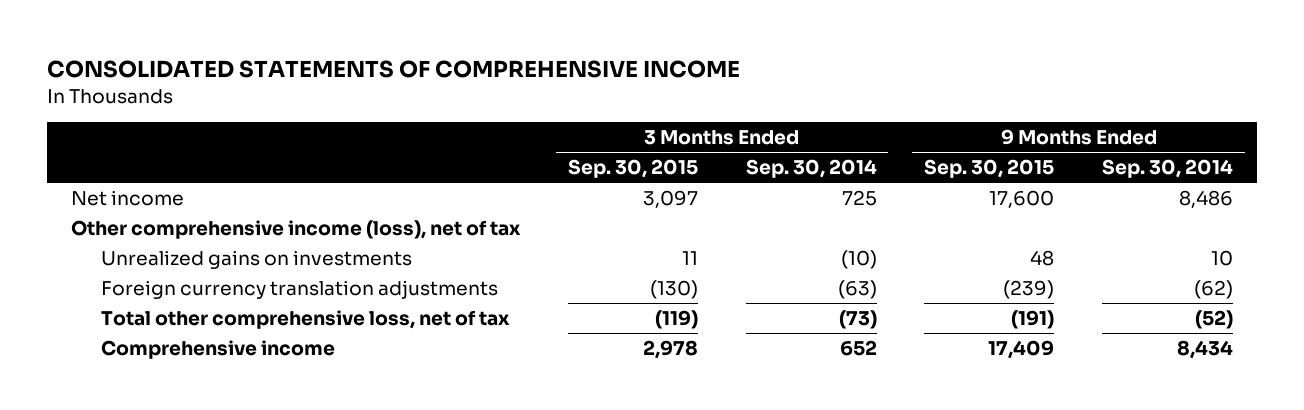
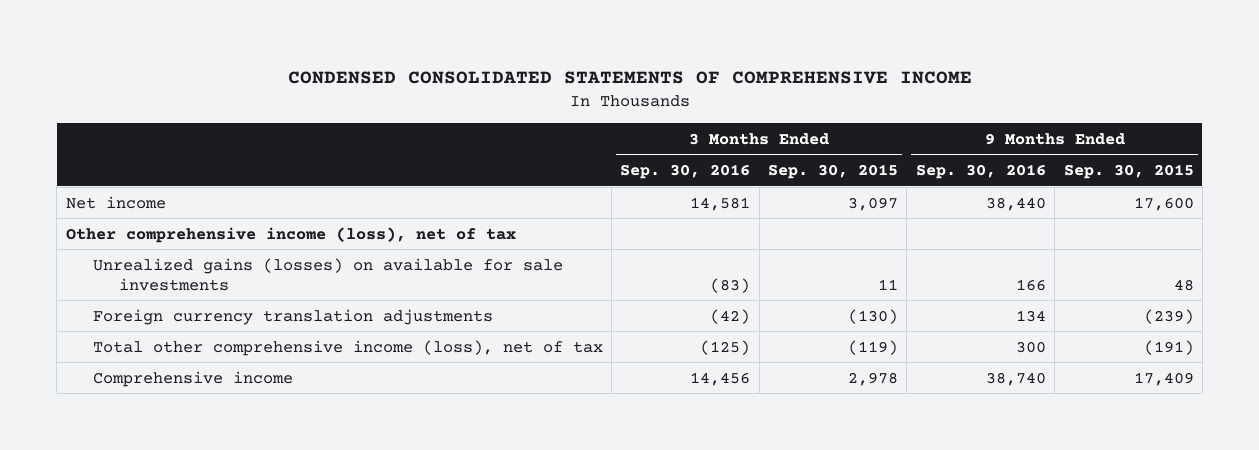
[47,60,741,79] CONSOLIDATED STATEMENTS OF COMPREHENSIVE INCOME -> [287,71,972,85] CONDENSED CONSOLIDATED STATEMENTS OF COMPREHENSIVE INCOME
[745,159,877,179] Sep. 30, 2014 -> none
[1101,159,1233,179] Sep. 30, 2014 -> none
none -> [620,164,751,180] Sep. 30, 2016
none -> [915,164,1046,180] Sep. 30, 2016
[100,250,412,270] Unrealized gains on investments -> [92,257,563,291] Unrealized gains (losses) on available for sale investments
[100,310,510,330] Total other comprehensive loss, net of tax -> [92,339,603,356] Total other comprehensive income (loss), net of tax

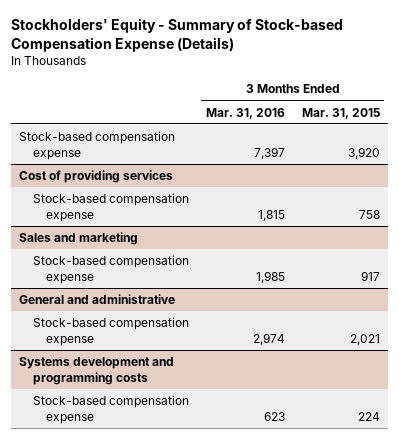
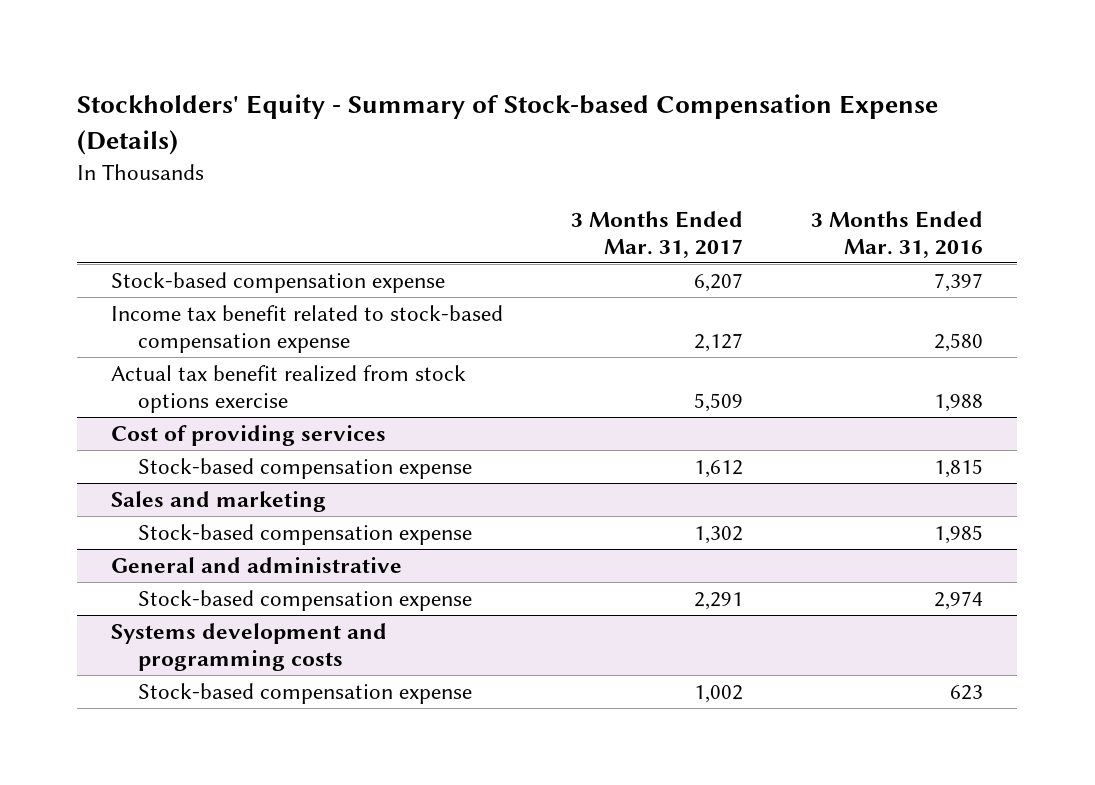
[301,107,380,119] Mar. 31, 2015 -> none
none -> [571,210,744,258] 3 Months Ended Mar. 31, 2017
none -> [111,305,504,353] Income tax benefit related to stock-based compensation expense
none -> [111,365,467,413] Actual tax benefit realized from stock options exercise

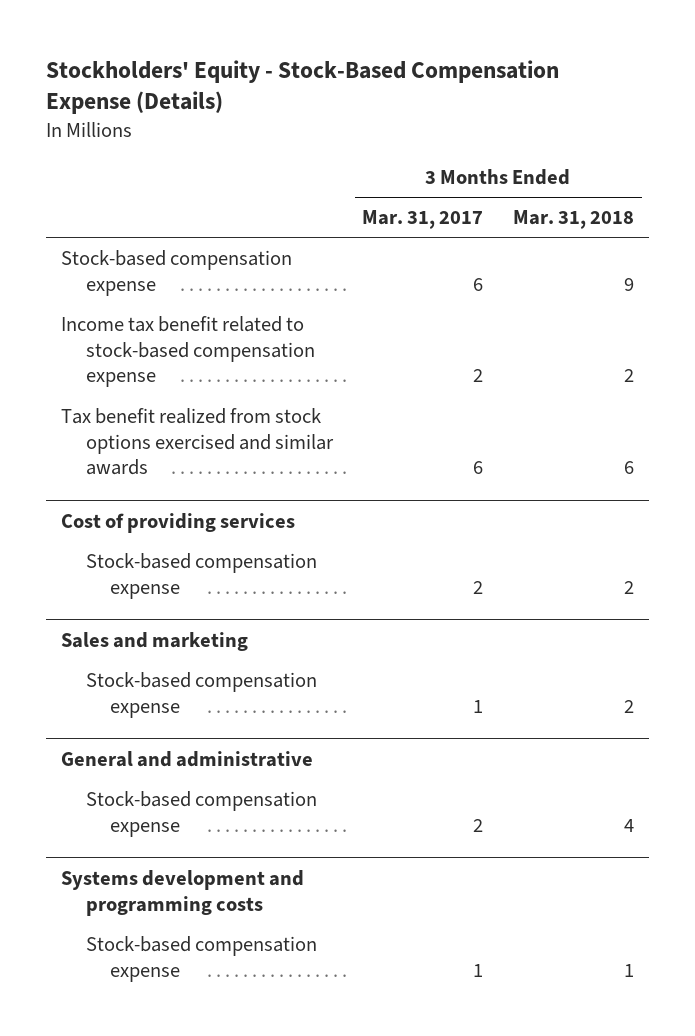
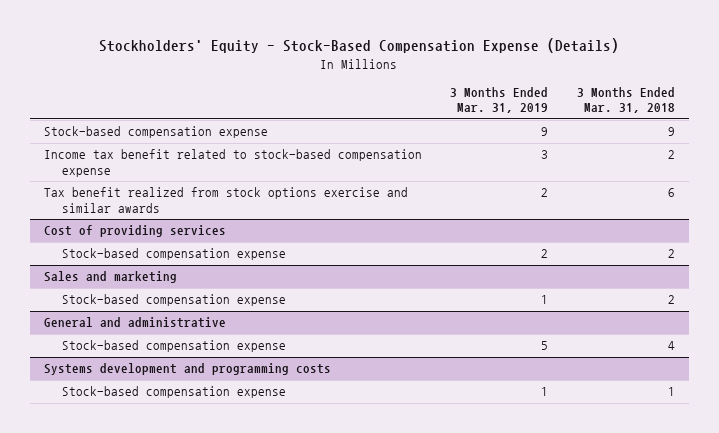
[362,210,484,230] Mar. 31, 2017 -> none
none -> [450,87,549,114] 3 Months Ended Mar. 31, 2019
[61,407,334,476] Tax benefit realized from stock options exercised and similar awards -> [44,187,409,213] Tax benefit realized from stock options exercise and similar awards

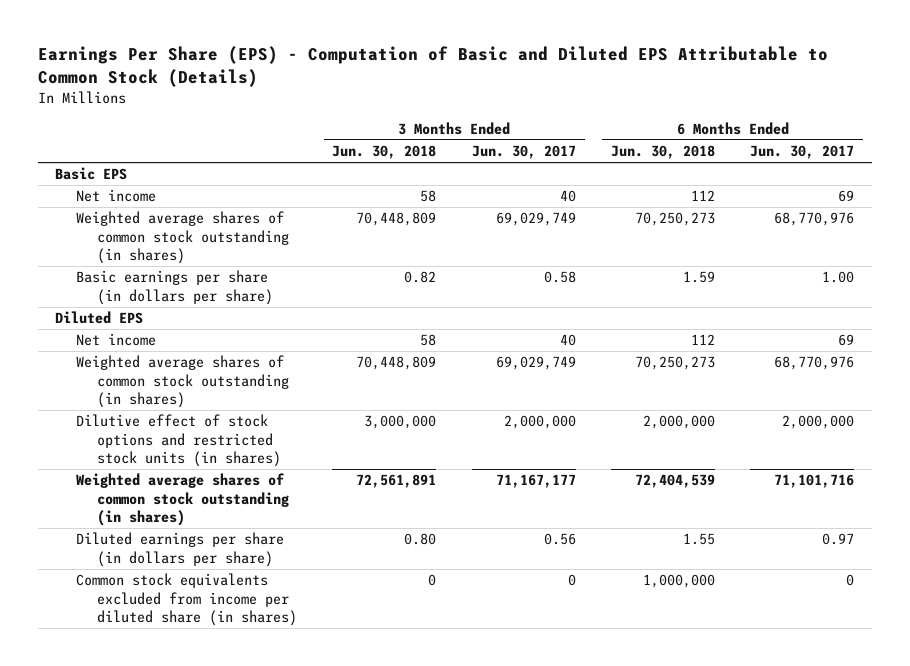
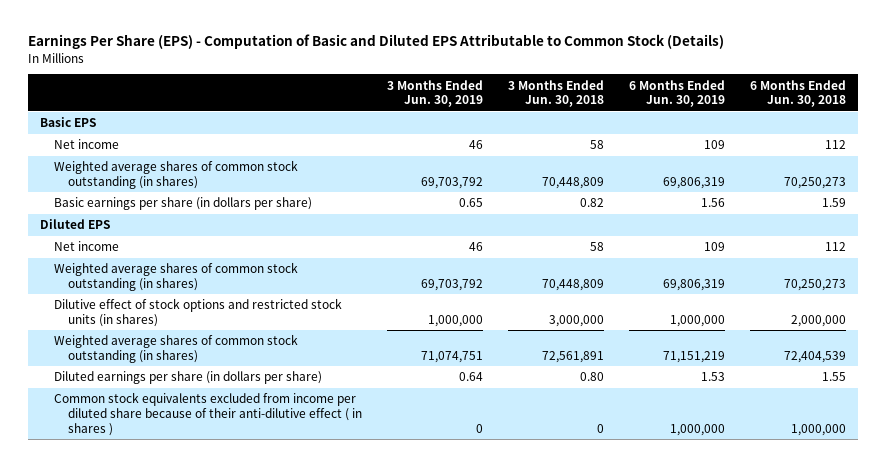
[471,145,576,160] Jun. 30, 2017 -> none
[750,145,855,160] Jun. 30, 2017 -> none
none -> [387,79,484,108] 3 Months Ended Jun. 30, 2019
none -> [628,79,725,108] 6 Months Ended Jun. 30, 2019
[76,573,298,626] Common stock equivalents excluded from income per diluted share (in shares) -> [54,392,363,436] Common stock equivalents excluded from income per diluted share because of their anti-dilutive effect ( in shares )

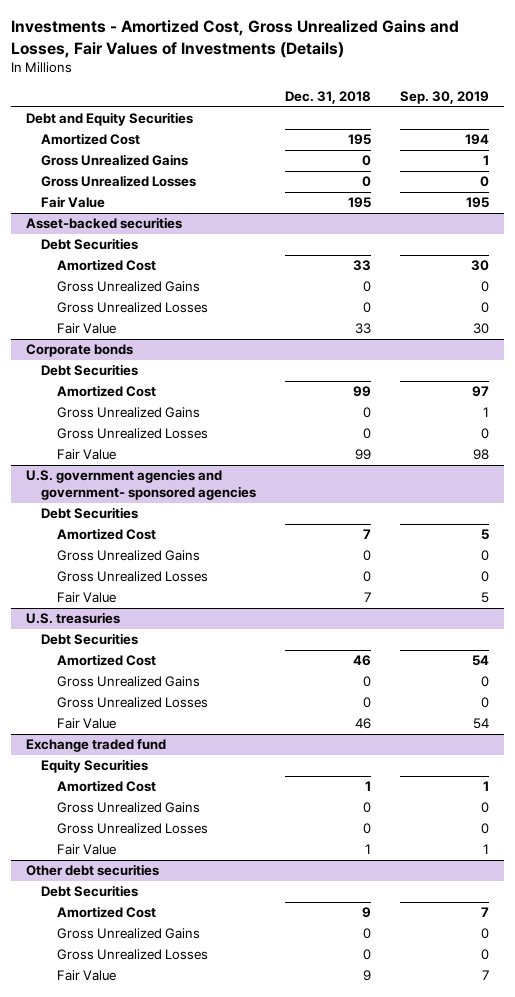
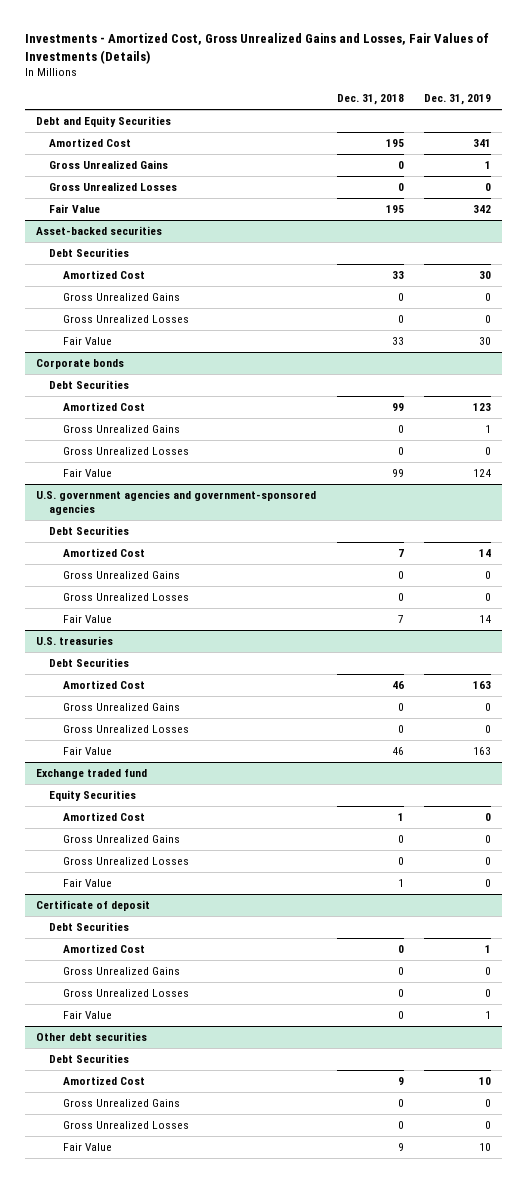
[400,91,490,105] Sep. 30, 2019 -> none
none -> [424,94,492,106] Dec. 31, 2019
[25,469,257,500] U.S. government agencies and government- sponsored agencies -> [35,489,316,515] U.S. government agencies and government-sponsored agencies
none -> [35,899,150,911] Certificate of deposit
none -> [49,921,130,931] Debt Securities
none -> [63,943,146,953] Amortized Cost
none -> [63,966,181,975] Gross Unrealized Gains
none -> [63,988,190,997] Gross Unrealized Losses
none -> [63,1010,113,1019] Fair Value

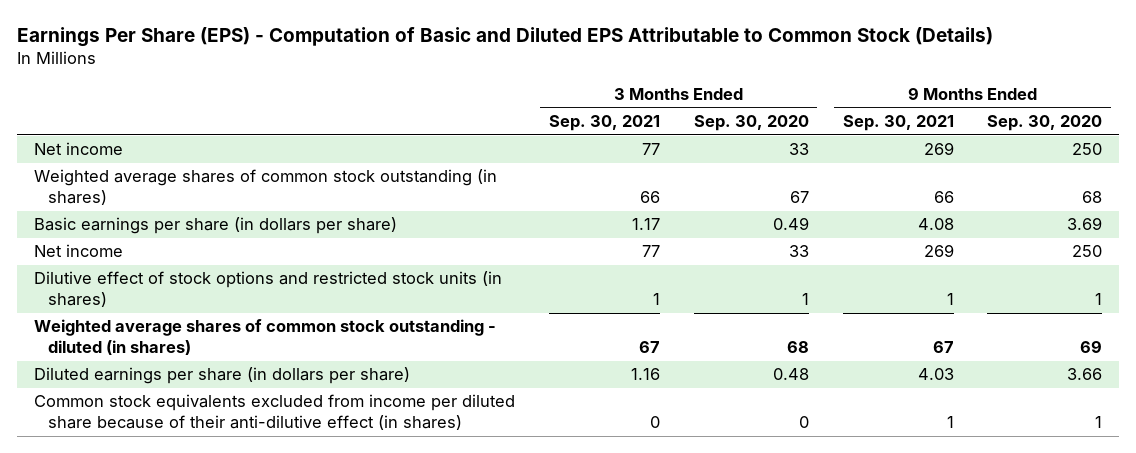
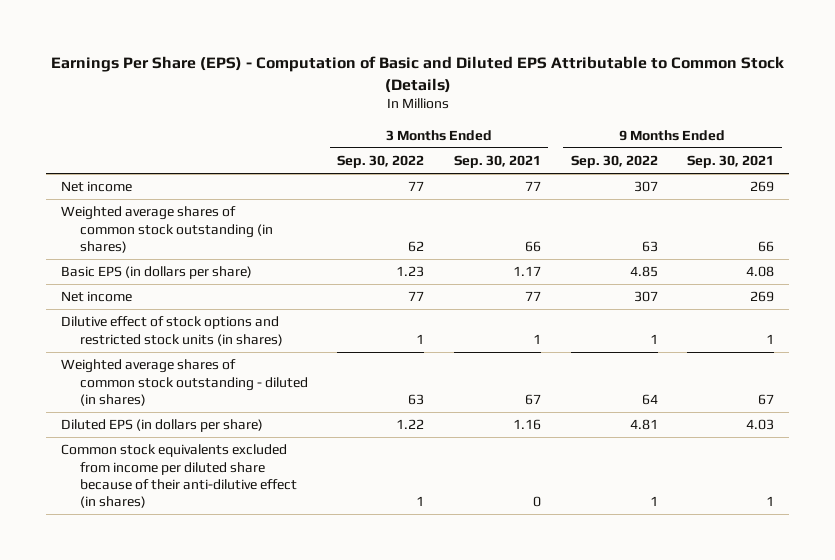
[693,115,809,132] Sep. 30, 2020 -> none
[987,115,1103,132] Sep. 30, 2020 -> none
none -> [337,155,425,169] Sep. 30, 2022
none -> [570,155,658,169] Sep. 30, 2022
[33,217,397,235] Basic earnings per share (in dollars per share) -> [61,266,253,280] Basic EPS (in dollars per share)
[33,367,410,385] Diluted earnings per share (in dollars per share) -> [61,419,264,433] Diluted EPS (in dollars per share)

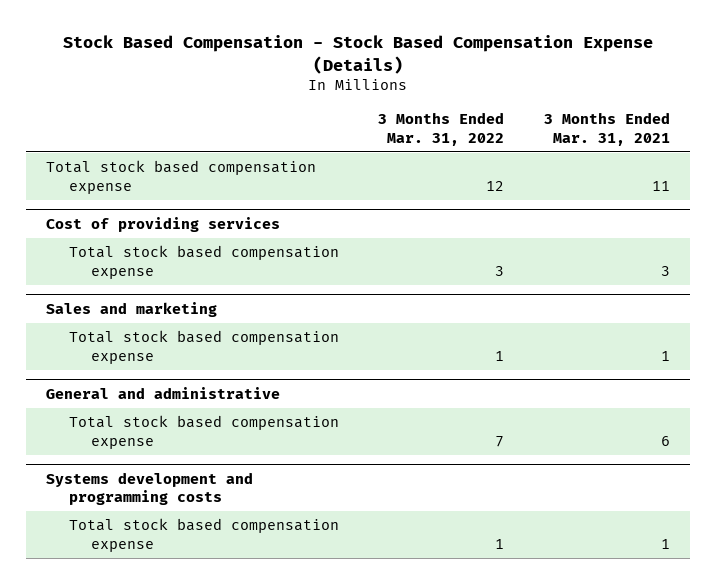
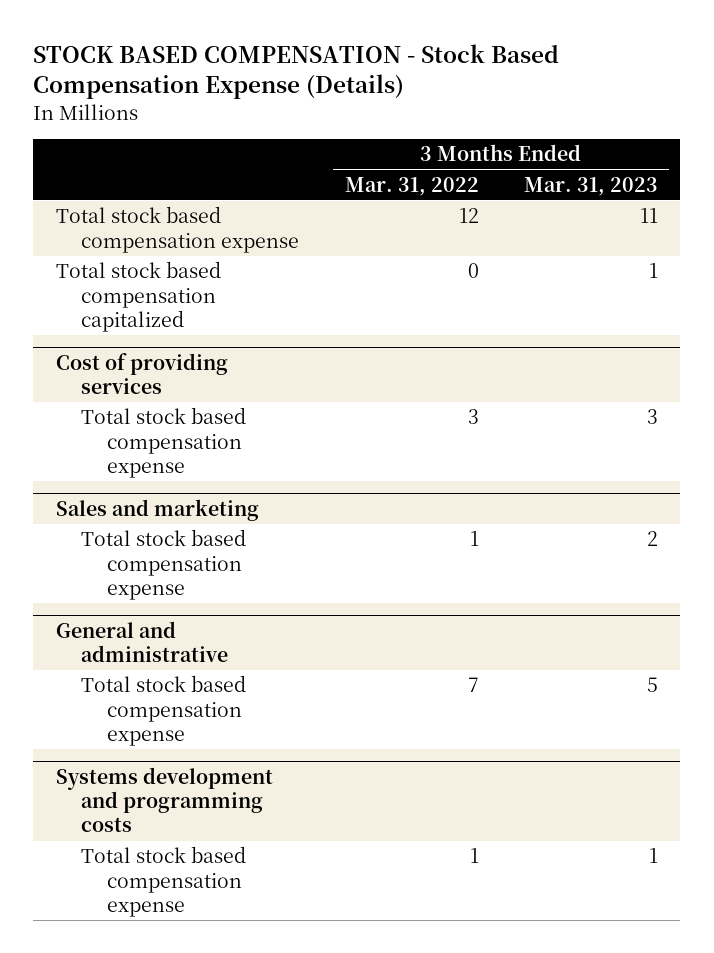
[63,35,654,74] Stock Based Compensation - Stock Based Compensation Expense (Details) -> [33,44,560,100] STOCK BASED COMPENSATION - Stock Based Compensation Expense (Details)
[544,112,671,146] 3 Months Ended Mar. 31, 2021 -> none
none -> [523,176,658,196] Mar. 31, 2023
none -> [55,261,221,333] Total stock based compensation capitalized

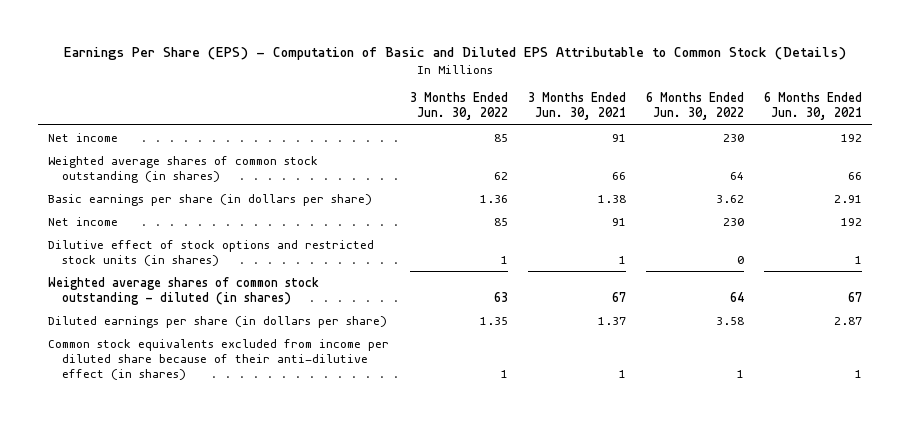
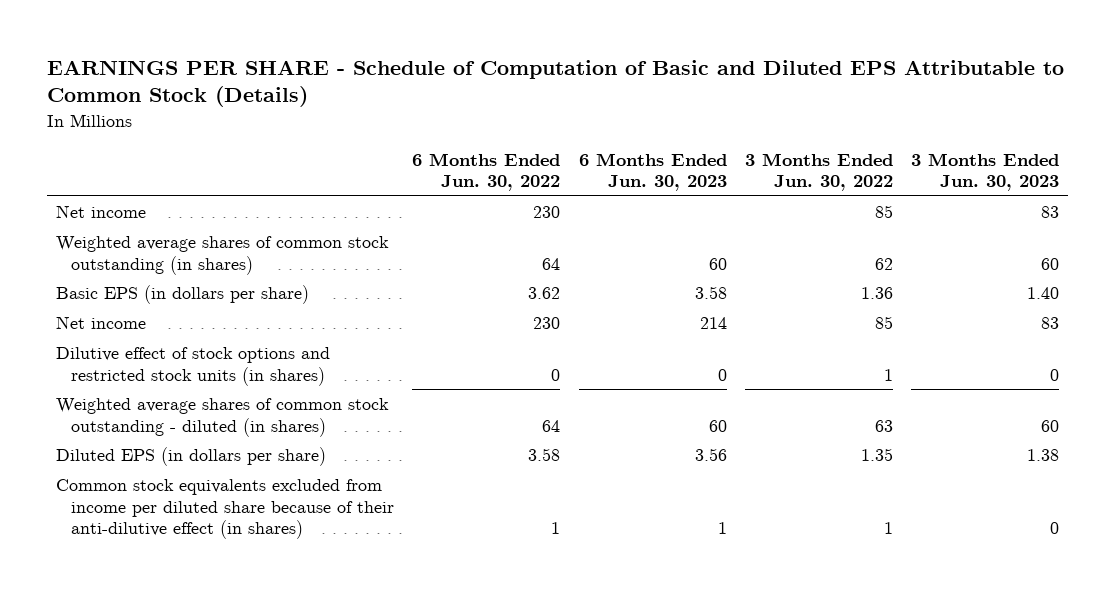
[64,47,847,61] Earnings Per Share (EPS) - Computation of Basic and Diluted EPS Attributable to Common Stock (Details) -> [46,59,1064,108] EARNINGS PER SHARE - Schedule of Computation of Basic and Diluted EPS Attributable to Common Stock (Details)
[527,92,626,121] 3 Months Ended Jun. 30, 2021 -> none
[764,92,863,121] 6 Months Ended Jun. 30, 2021 -> none
none -> [578,152,727,192] 6 Months Ended Jun. 30, 2023
none -> [910,152,1059,192] 3 Months Ended Jun. 30, 2023
[48,193,373,206] Basic earnings per share (in dollars per share) -> [56,285,310,305] Basic EPS (in dollars per share)
[48,315,388,328] Diluted earnings per share (in dollars per share) -> [56,447,327,467] Diluted EPS (in dollars per share)

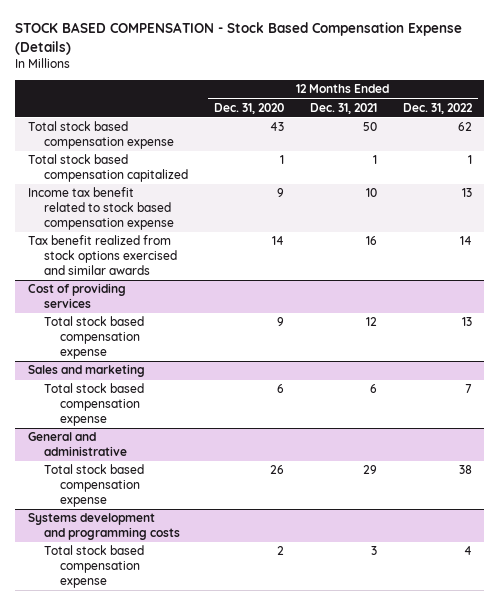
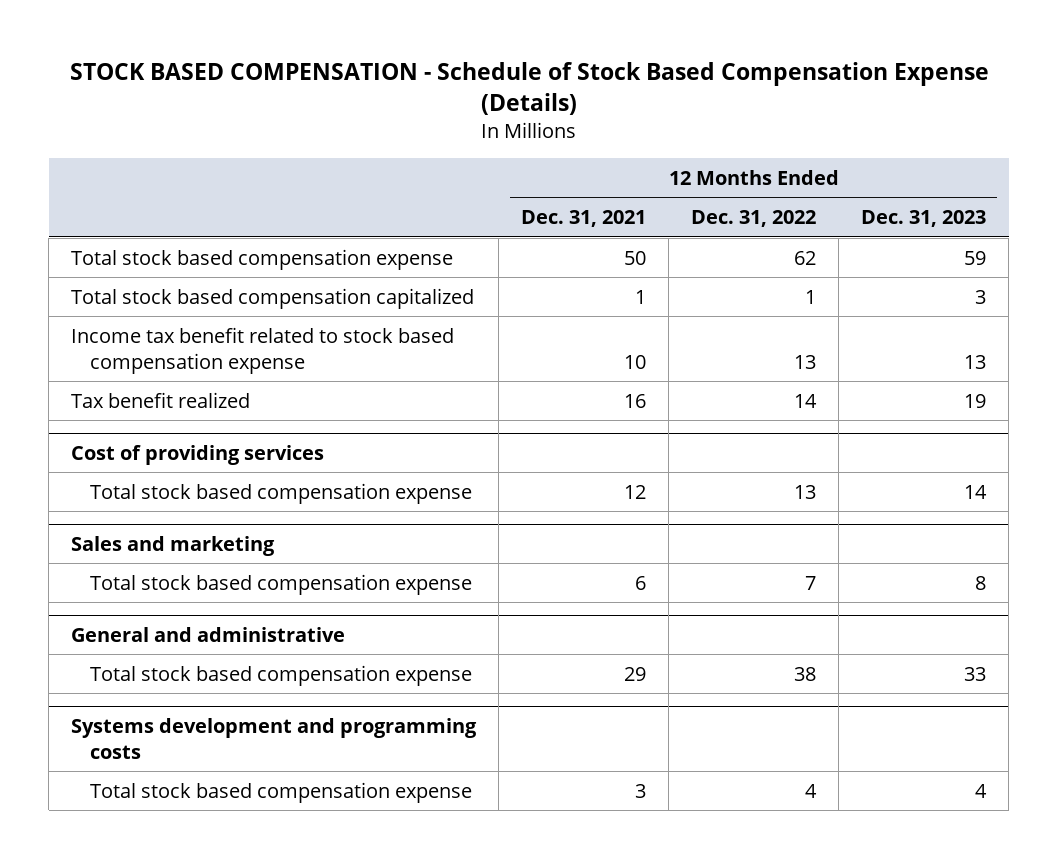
[15,22,463,55] STOCK BASED COMPENSATION - Stock Based Compensation Expense (Details) -> [69,61,989,116] STOCK BASED COMPENSATION - Schedule of Stock Based Compensation Expense (Details)
[213,102,284,114] Dec. 31, 2020 -> none
none -> [861,210,987,228] Dec. 31, 2023
[27,235,178,276] Tax benefit realized from stock options exercised and similar awards -> [71,391,251,408] Tax benefit realized

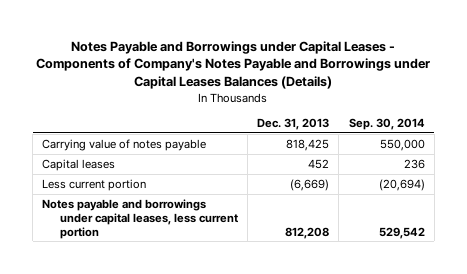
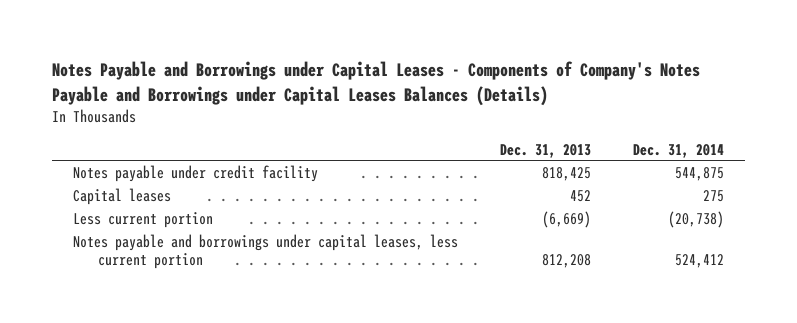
[348,118,425,131] Sep. 30, 2014 -> none
none -> [632,143,724,158] Dec. 31, 2014
[42,139,207,152] Carrying value of notes payable -> [72,164,318,182] Notes payable under credit facility

